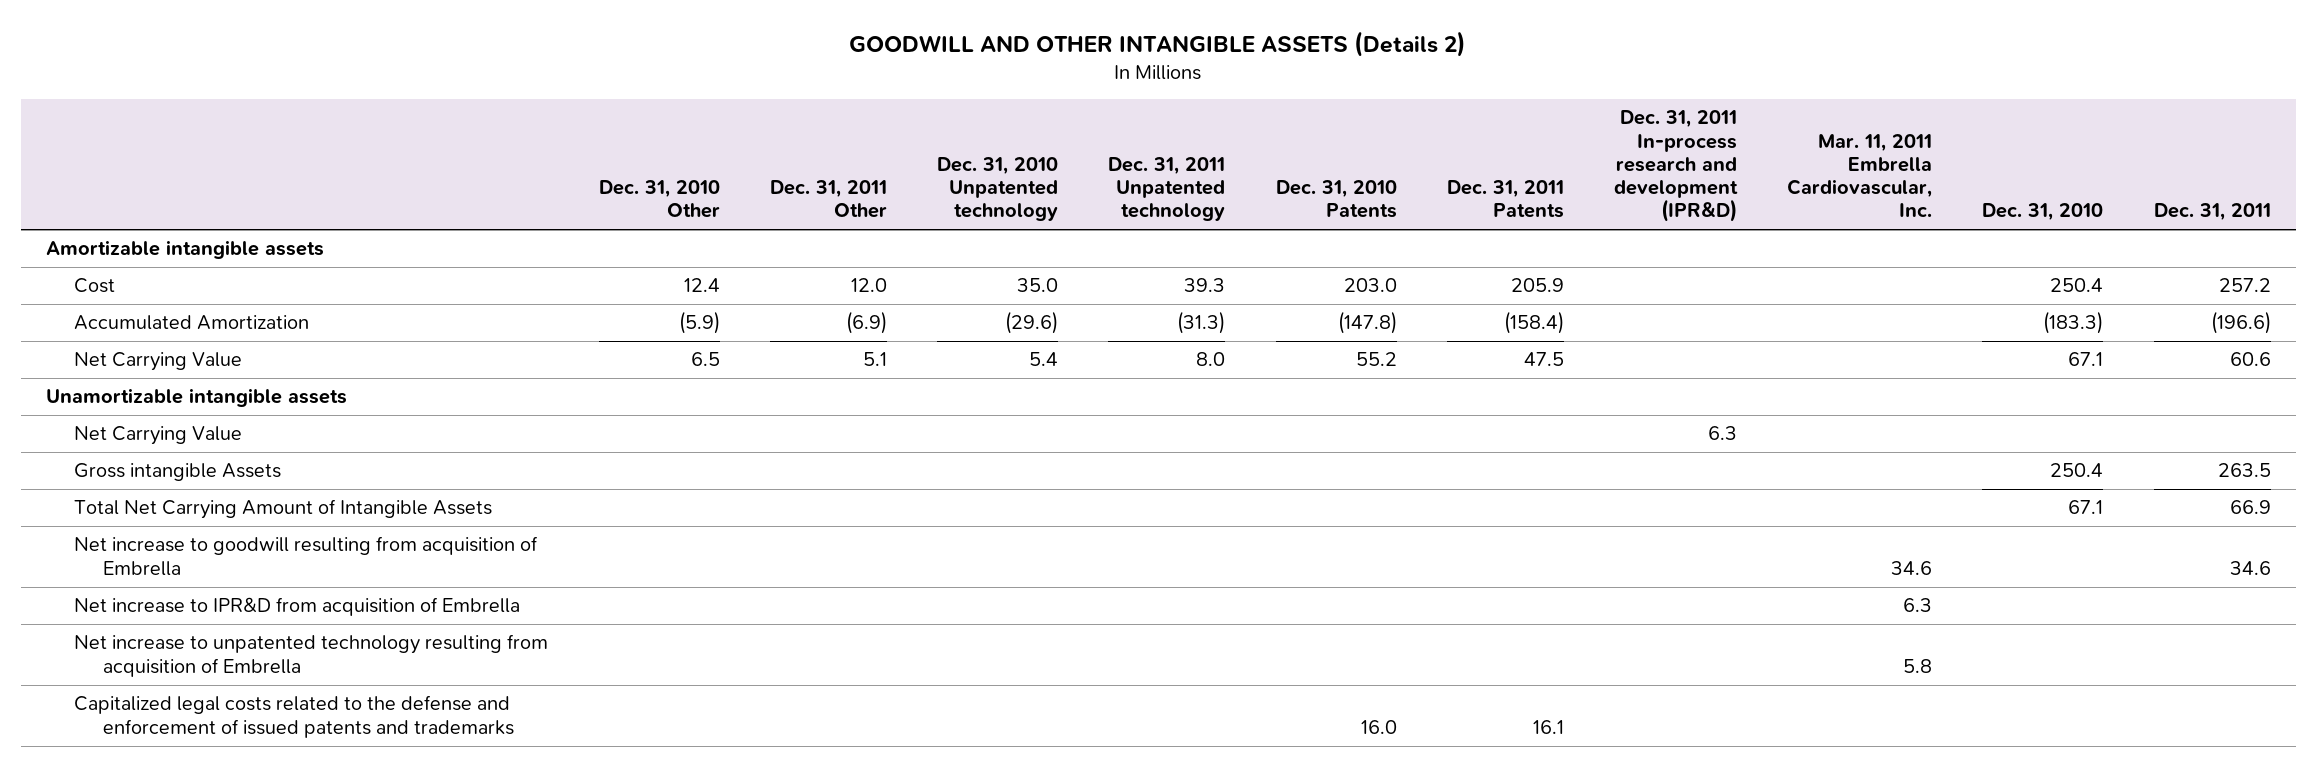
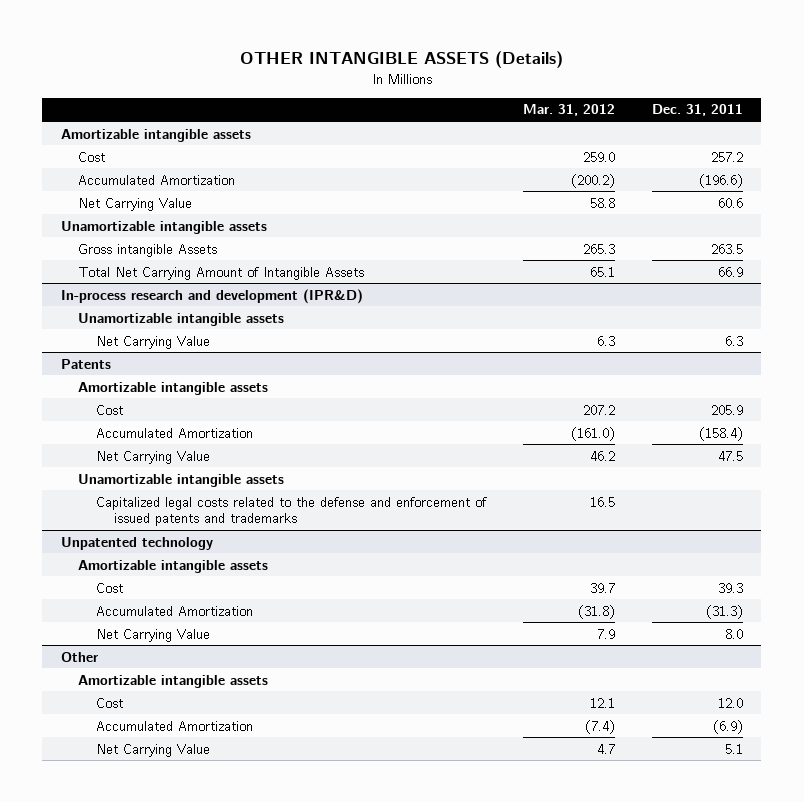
[849,30,1467,57] GOODWILL AND OTHER INTANGIBLE ASSETS (Details 2) -> [239,51,563,69] OTHER INTANGIBLE ASSETS (Details)
[598,180,720,219] Dec. 31, 2010 Other -> none
[769,180,887,219] Dec. 31, 2011 Other -> none
[937,156,1059,222] Dec. 31, 2010 Unpatented technology -> none
[1108,156,1226,222] Dec. 31, 2011 Unpatented technology -> none
[1275,180,1397,219] Dec. 31, 2010 Patents -> none
[1446,180,1564,219] Dec. 31, 2011 Patents -> none
[1614,110,1739,223] Dec. 31, 2011 In-process research and development (IPR&D) -> none
[1787,133,1933,218] Mar. 11, 2011 Embrella Cardiovascular, Inc. -> none
[1982,203,2104,222] Dec. 31, 2010 -> none
none -> [522,104,615,117] Mar. 31, 2012
[74,426,243,446] Net Carrying Value -> none
[74,536,539,576] Net increase to goodwill resulting from acquisition of Embrella -> none
[74,597,521,617] Net increase to IPR&D from acquisition of Embrella -> none
[74,634,549,677] Net increase to unpatented technology resulting from acquisition of Embrella -> none
none -> [60,288,363,304] In-process research and development (IPR&D)
none -> [78,312,285,326] Unamortizable intangible assets
none -> [96,335,211,349] Net Carrying Value
none -> [60,358,111,369] Patents
none -> [78,381,269,395] Amortizable intangible assets
none -> [96,404,124,415] Cost
none -> [96,427,254,438] Accumulated Amortization
none -> [96,450,211,464] Net Carrying Value
none -> [78,473,285,487] Unamortizable intangible assets
none -> [60,536,213,550] Unpatented technology
none -> [78,559,269,573] Amortizable intangible assets
none -> [96,582,124,593] Cost
none -> [96,605,254,616] Accumulated Amortization
none -> [96,628,211,642] Net Carrying Value
none -> [60,651,98,662] Other
none -> [78,674,269,688] Amortizable intangible assets
none -> [96,697,124,708] Cost
none -> [96,720,254,731] Accumulated Amortization
none -> [96,743,211,757] Net Carrying Value

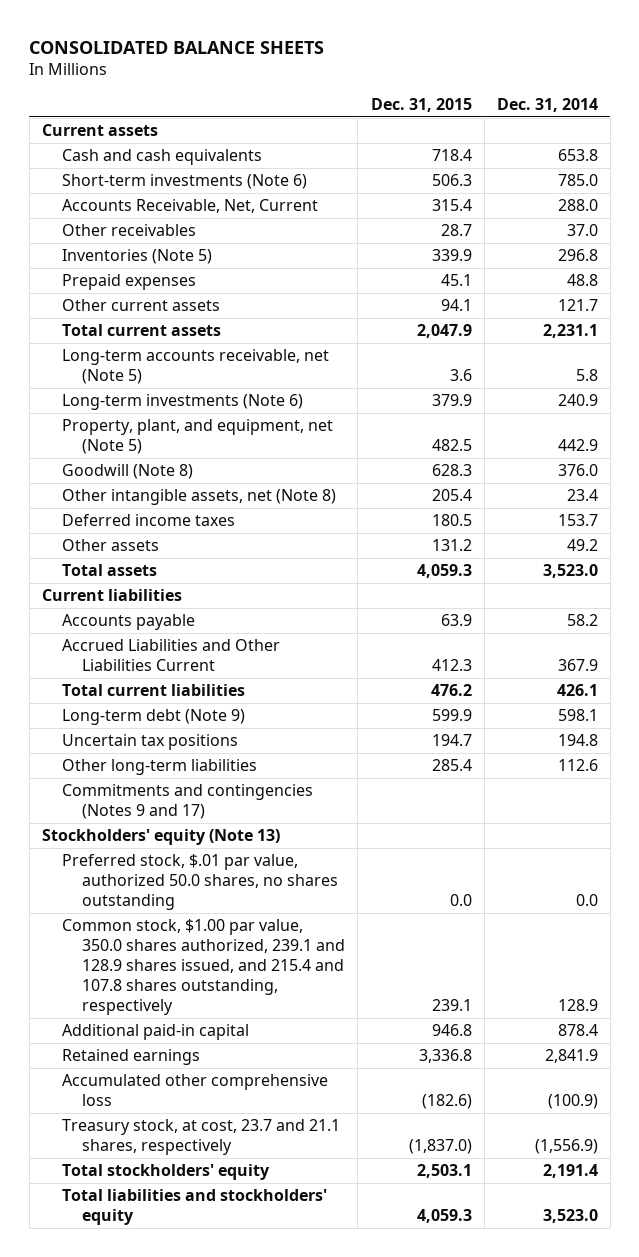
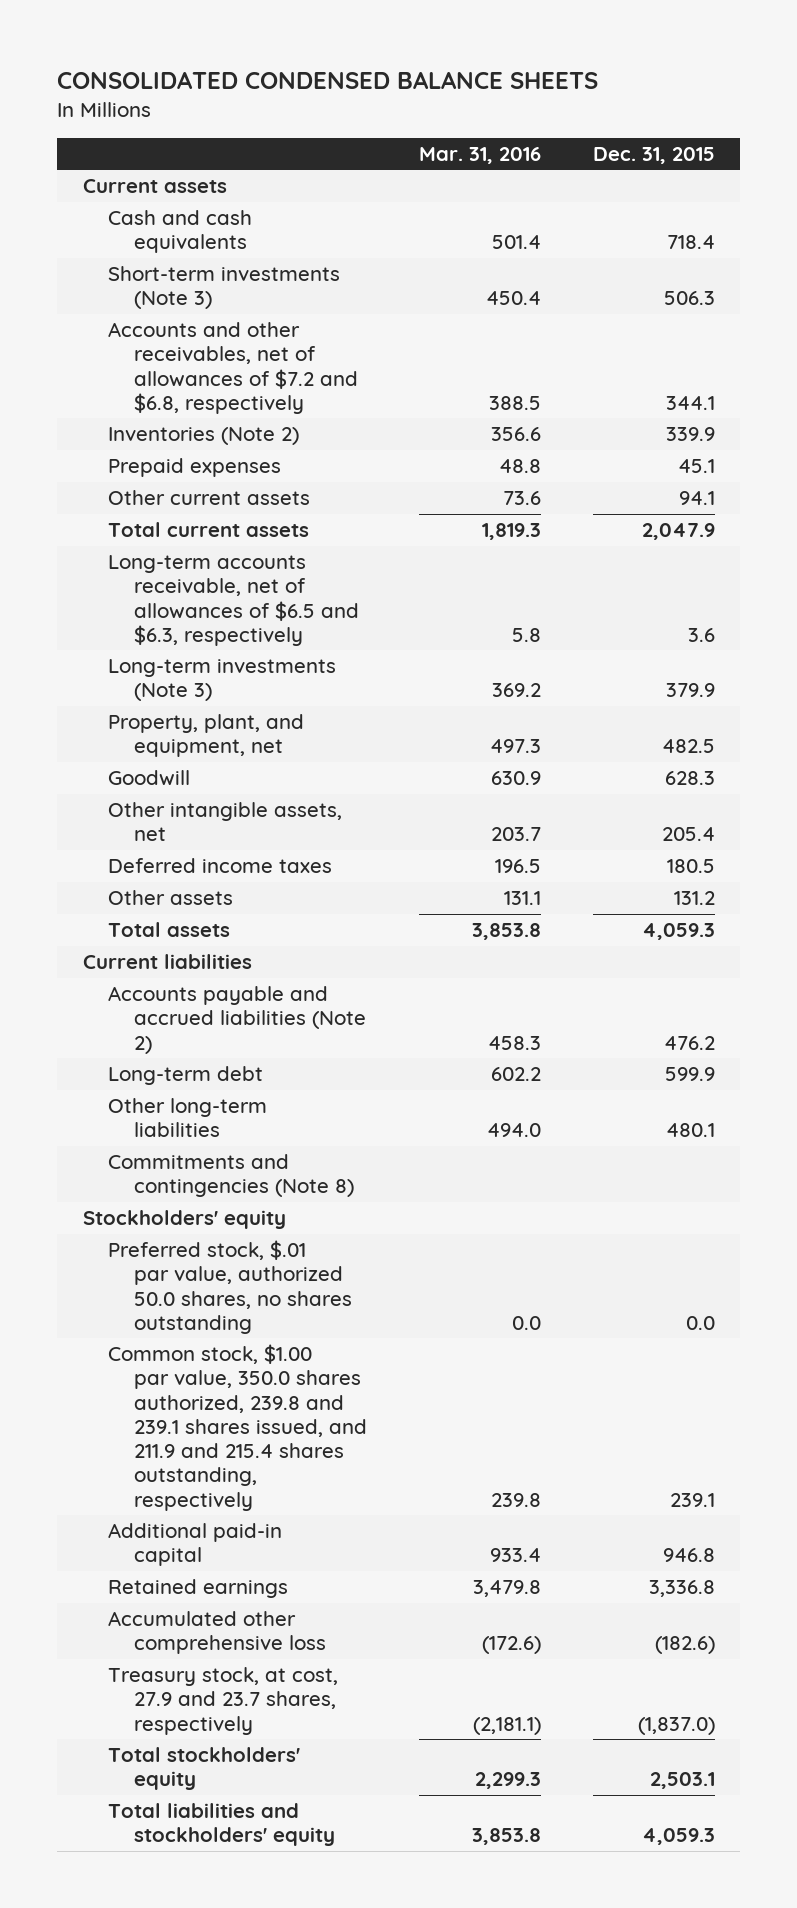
[29,40,325,54] CONSOLIDATED BALANCE SHEETS -> [56,71,598,90] CONSOLIDATED CONDENSED BALANCE SHEETS
[496,97,598,112] Dec. 31, 2014 -> none
none -> [418,146,541,164] Mar. 31, 2016
[62,199,319,214] Accounts Receivable, Net, Current -> none
[62,224,197,237] Other receivables -> none
[62,174,308,190] Short-term investments (Note 6) -> [108,266,341,310] Short-term investments (Note 3)
none -> [108,322,359,414] Accounts and other receivables, net of allowances of $7.2 and $6.8, respectively
[62,249,213,265] Inventories (Note 5) -> [108,427,300,446] Inventories (Note 2)
[62,349,330,385] Long-term accounts receivable, net (Note 5) -> [108,555,360,646] Long-term accounts receivable, net of allowances of $6.5 and $6.3, respectively
[62,394,304,411] Long-term investments (Note 6) -> [108,659,337,702] Long-term investments (Note 3)
[62,419,334,455] Property, plant, and equipment, net (Note 5) -> [108,714,305,758] Property, plant, and equipment, net
[62,464,194,480] Goodwill (Note 8) -> [108,770,191,787] Goodwill
[62,489,337,506] Other intangible assets, net (Note 8) -> [108,802,343,842] Other intangible assets, net
[62,614,196,631] Accounts payable -> none
[62,639,281,672] Accrued Liabilities and Other Liabilities Current -> none
[62,734,239,751] Uncertain tax positions -> none
[62,684,246,697] Total current liabilities -> [108,986,367,1054] Accounts payable and accrued liabilities (Note 2)
[62,709,246,726] Long-term debt (Note 9) -> [108,1066,264,1086] Long-term debt
[431,759,472,772] 285.4 -> [665,1123,715,1138] 480.1
[62,784,314,820] Commitments and contingencies (Notes 9 and 17) -> [108,1154,355,1198] Commitments and contingencies (Note 8)
[41,829,280,846] Stockholders' equity (Note 13) -> [82,1210,286,1230] Stockholders' equity
[62,919,346,1016] Common stock, $1.00 par value, 350.0 shares authorized, 239.1 and 128.9 shares issued, and 215.4 and 107.8 shares outstanding, respectively -> [108,1344,368,1511] Common stock, $1.00 par value, 350.0 shares authorized, 239.8 and 239.1 shares issued, and 211.9 and 215.4 shares outstanding, respectively
[62,1119,341,1156] Treasury stock, at cost, 23.7 and 21.1 shares, respectively -> [108,1667,339,1735] Treasury stock, at cost, 27.9 and 23.7 shares, respectively

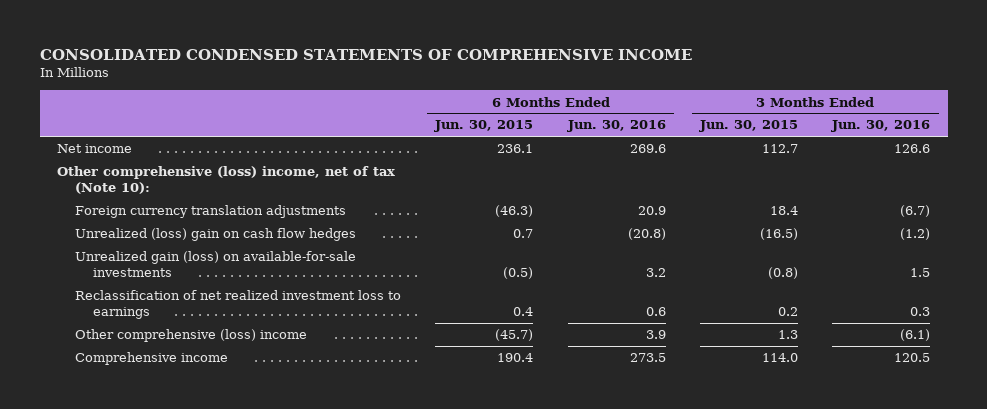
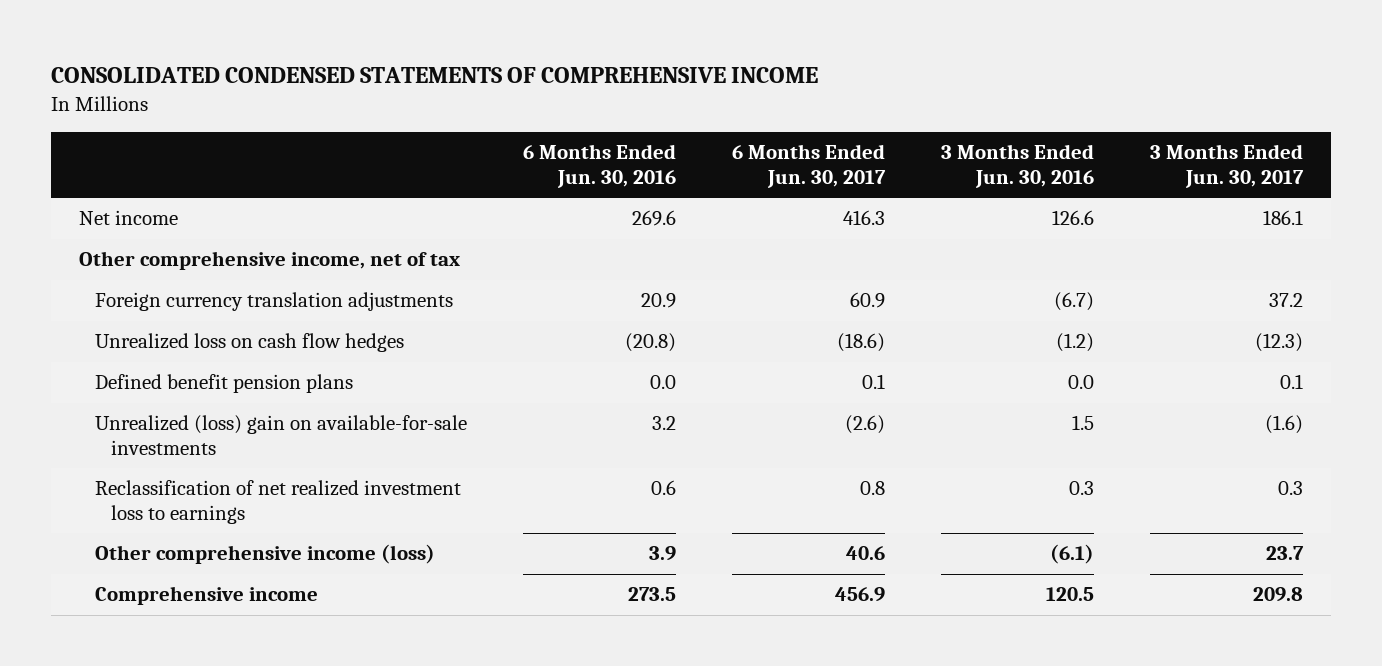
[434,120,534,133] Jun. 30, 2015 -> none
[699,120,799,133] Jun. 30, 2015 -> none
none -> [731,144,886,188] 6 Months Ended Jun. 30, 2017
none -> [1149,144,1304,188] 3 Months Ended Jun. 30, 2017
[57,166,396,195] Other comprehensive (loss) income, net of tax (Note 10): -> [79,251,461,271] Other comprehensive income, net of tax
[75,228,357,242] Unrealized (loss) gain on cash flow hedges -> [95,333,405,353] Unrealized loss on cash flow hedges
none -> [95,374,354,394] Defined benefit pension plans
[75,251,357,278] Unrealized gain (loss) on available-for-sale investments -> [95,415,468,455] Unrealized (loss) gain on available-for-sale investments
[75,329,308,343] Other comprehensive (loss) income -> [95,544,436,565] Other comprehensive income (loss)

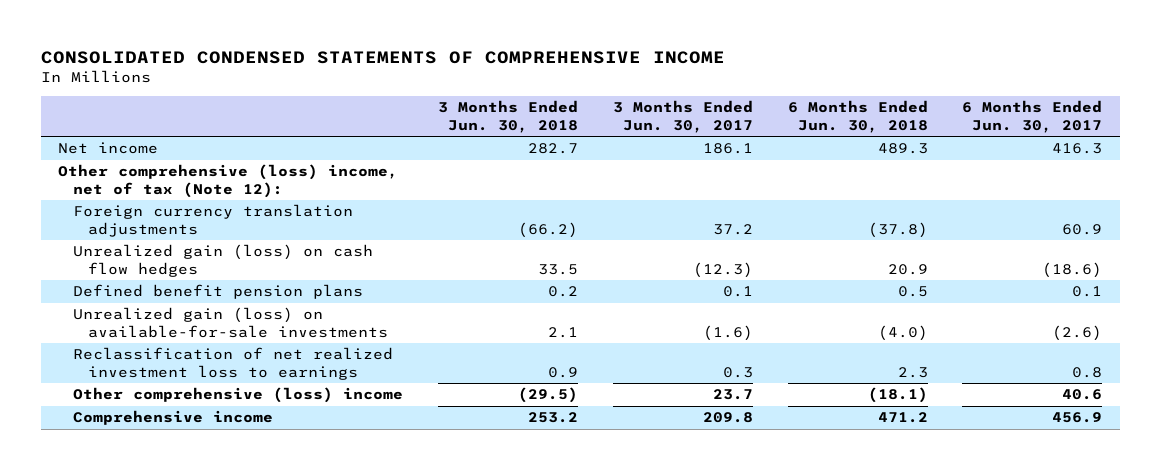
[522,144,676,188] 6 Months Ended Jun. 30, 2016 -> none
[940,144,1094,188] 3 Months Ended Jun. 30, 2016 -> none
none -> [438,100,579,133] 3 Months Ended Jun. 30, 2018
none -> [787,100,928,133] 6 Months Ended Jun. 30, 2018
[79,251,461,271] Other comprehensive income, net of tax -> [58,164,399,198] Other comprehensive (loss) income, net of tax (Note 12):
[95,333,405,353] Unrealized loss on cash flow hedges -> [73,244,374,277] Unrealized gain (loss) on cash flow hedges
[95,415,468,455] Unrealized (loss) gain on available-for-sale investments -> [73,307,389,338] Unrealized gain (loss) on available-for-sale investments
[95,544,436,565] Other comprehensive income (loss) -> [73,387,404,404] Other comprehensive (loss) income

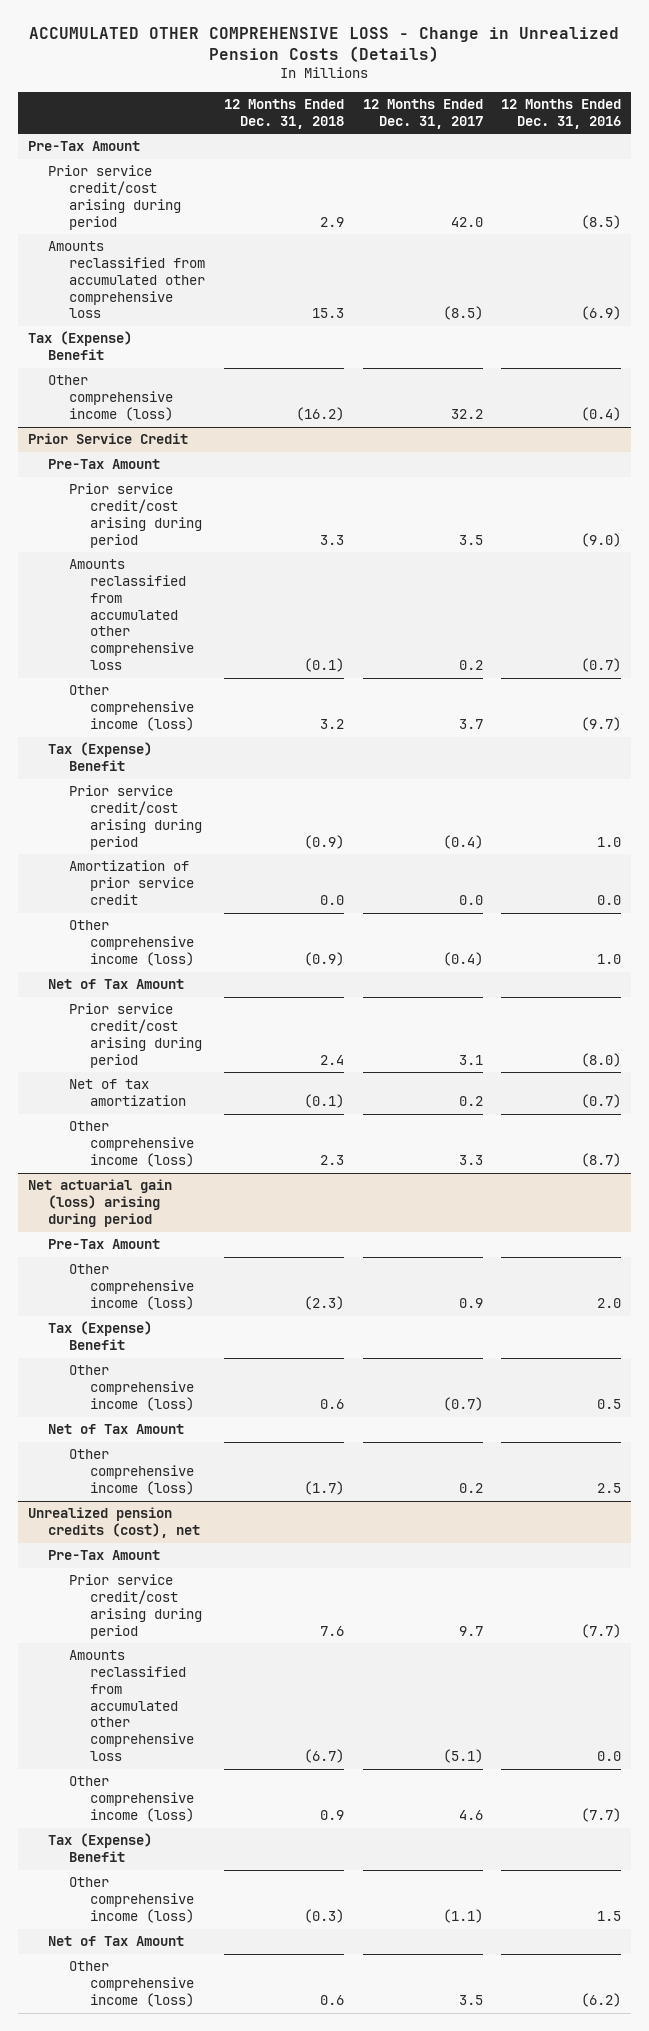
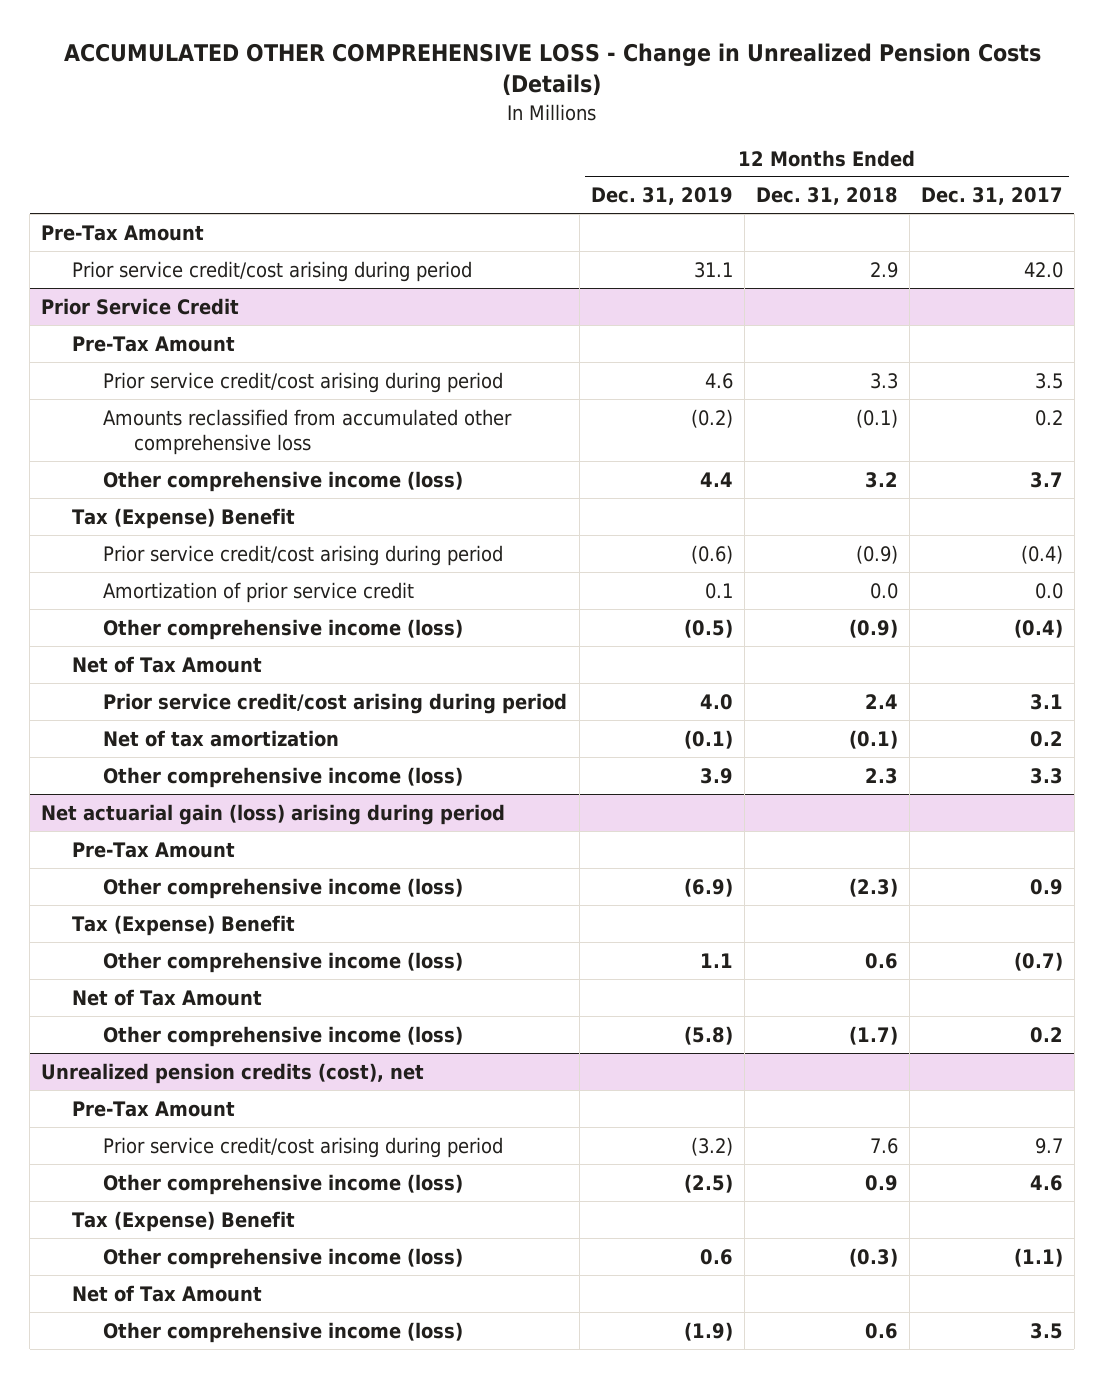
[501,99,622,129] 12 Months Ended Dec. 31, 2016 -> none
none -> [590,187,733,206] Dec. 31, 2019
[48,241,206,319] Amounts reclassified from accumulated other comprehensive loss -> none
[27,331,132,361] Tax (Expense) Benefit -> none
[48,375,174,421] Other comprehensive income (loss) -> none
[69,1650,195,1761] Amounts reclassified from accumulated other comprehensive loss -> none

